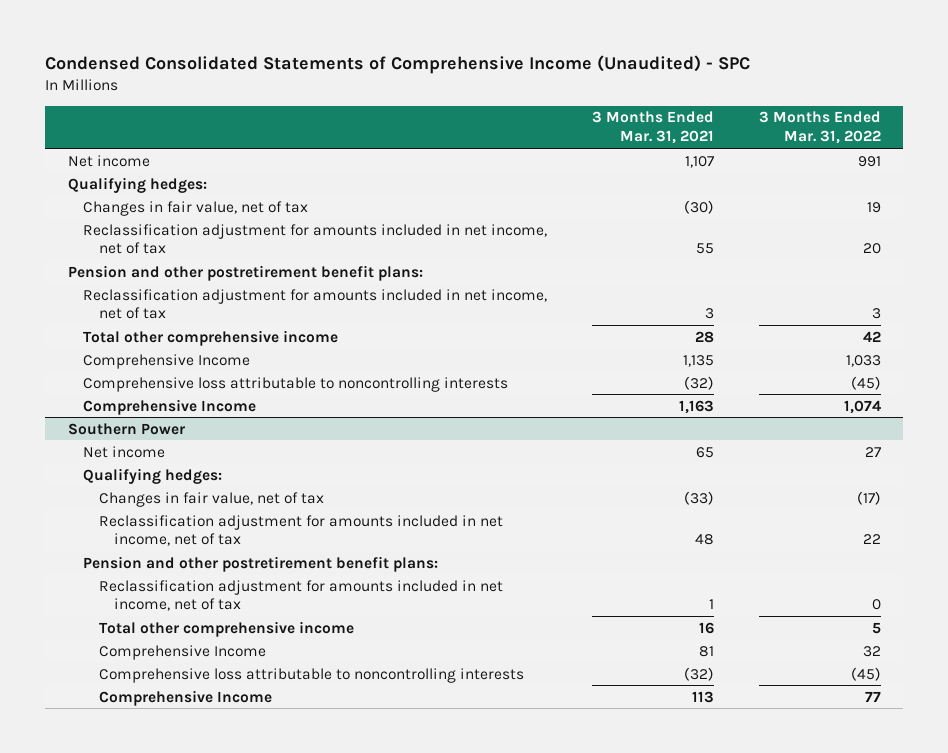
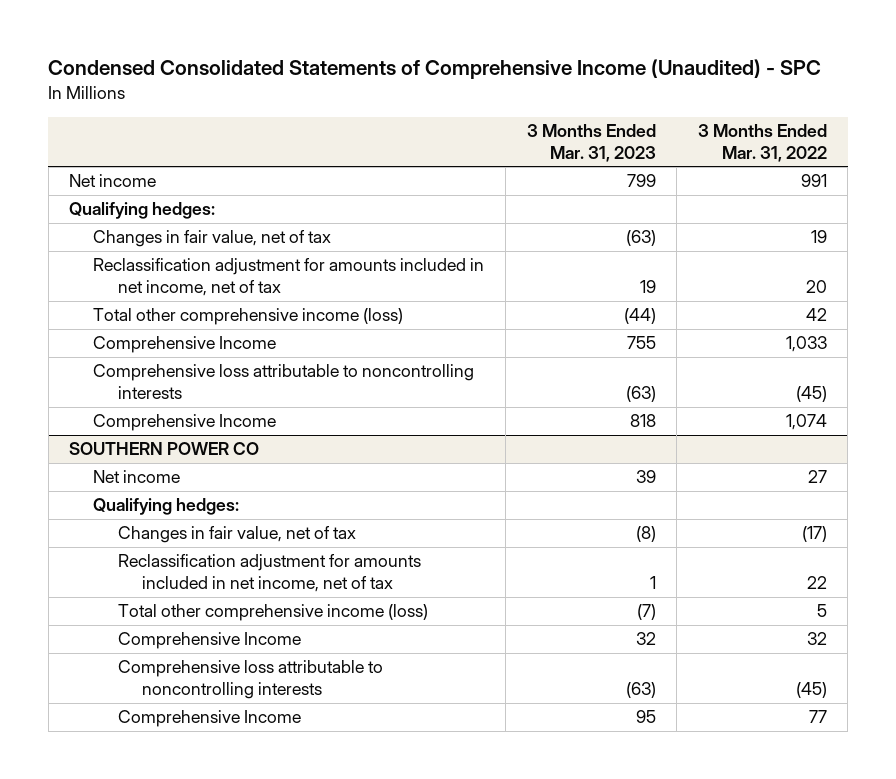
[591,111,714,145] 3 Months Ended Mar. 31, 2021 -> none
none -> [526,124,656,163] 3 Months Ended Mar. 31, 2023
[67,264,423,281] Pension and other postretirement benefit plans: -> none
[83,288,548,320] Reclassification adjustment for amounts included in net income, net of tax -> none
[83,329,339,346] Total other comprehensive income -> [93,308,404,326] Total other comprehensive income (loss)
[67,422,185,435] Southern Power -> [69,442,260,456] SOUTHERN POWER CO
[83,555,439,572] Pension and other postretirement benefit plans: -> none
[98,579,503,612] Reclassification adjustment for amounts included in net income, net of tax -> none
[98,620,354,637] Total other comprehensive income -> [117,604,428,622] Total other comprehensive income (loss)

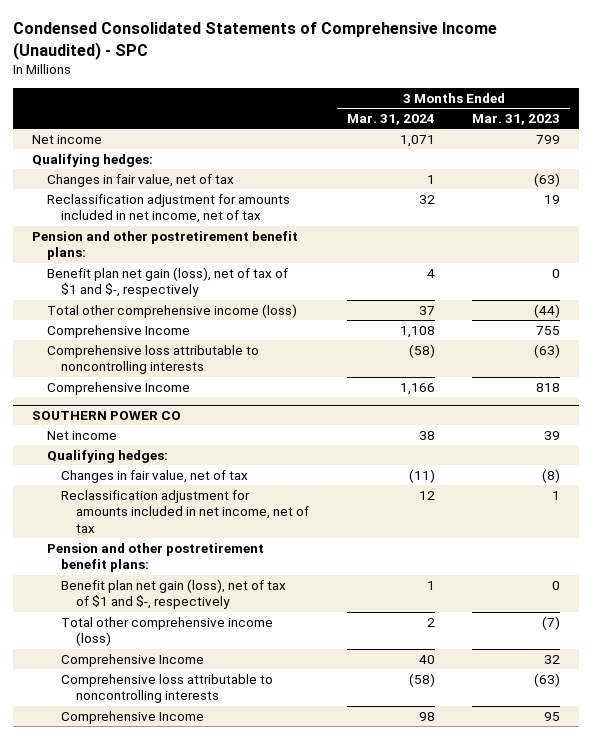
[697,124,827,163] 3 Months Ended Mar. 31, 2022 -> none
none -> [346,114,435,126] Mar. 31, 2024
none -> [31,230,298,261] Pension and other postretirement benefit plans:
none -> [46,266,288,298] Benefit plan net gain (loss), net of tax of $1 and $-, respectively
none -> [46,542,264,573] Pension and other postretirement benefit plans:
none -> [61,578,287,610] Benefit plan net gain (loss), net of tax of $1 and $-, respectively

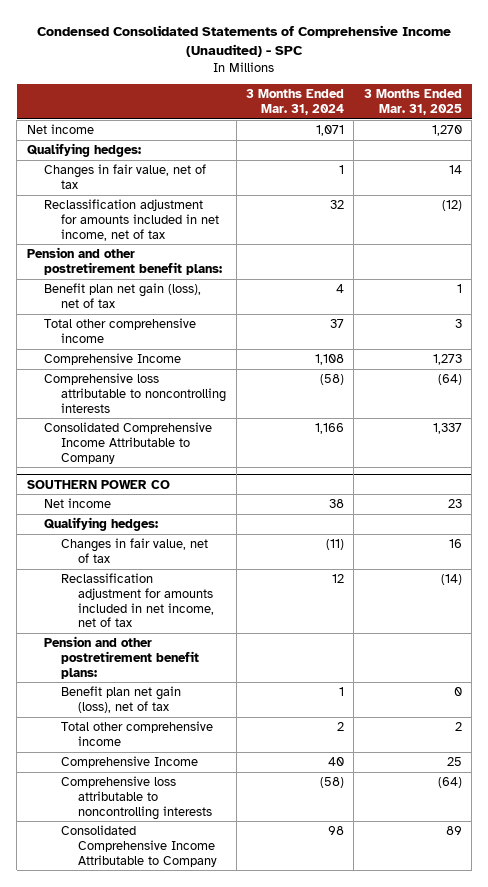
[472,114,561,126] Mar. 31, 2023 -> none
none -> [363,89,462,116] 3 Months Ended Mar. 31, 2025
[46,266,288,298] Benefit plan net gain (loss), net of tax of $1 and $-, respectively -> [43,283,201,308] Benefit plan net gain (loss), net of tax
[46,303,297,318] Total other comprehensive income (loss) -> [43,318,196,343] Total other comprehensive income
[46,381,190,395] Comprehensive Income -> [43,422,212,464] Consolidated Comprehensive Income Attributable to Company
[61,578,287,610] Benefit plan net gain (loss), net of tax of $1 and $-, respectively -> [61,686,182,713] Benefit plan net gain (loss), net of tax
[61,616,274,647] Total other comprehensive income (loss) -> [61,721,214,746] Total other comprehensive income
[61,710,205,724] Comprehensive Income -> [61,825,218,867] Consolidated Comprehensive Income Attributable to Company

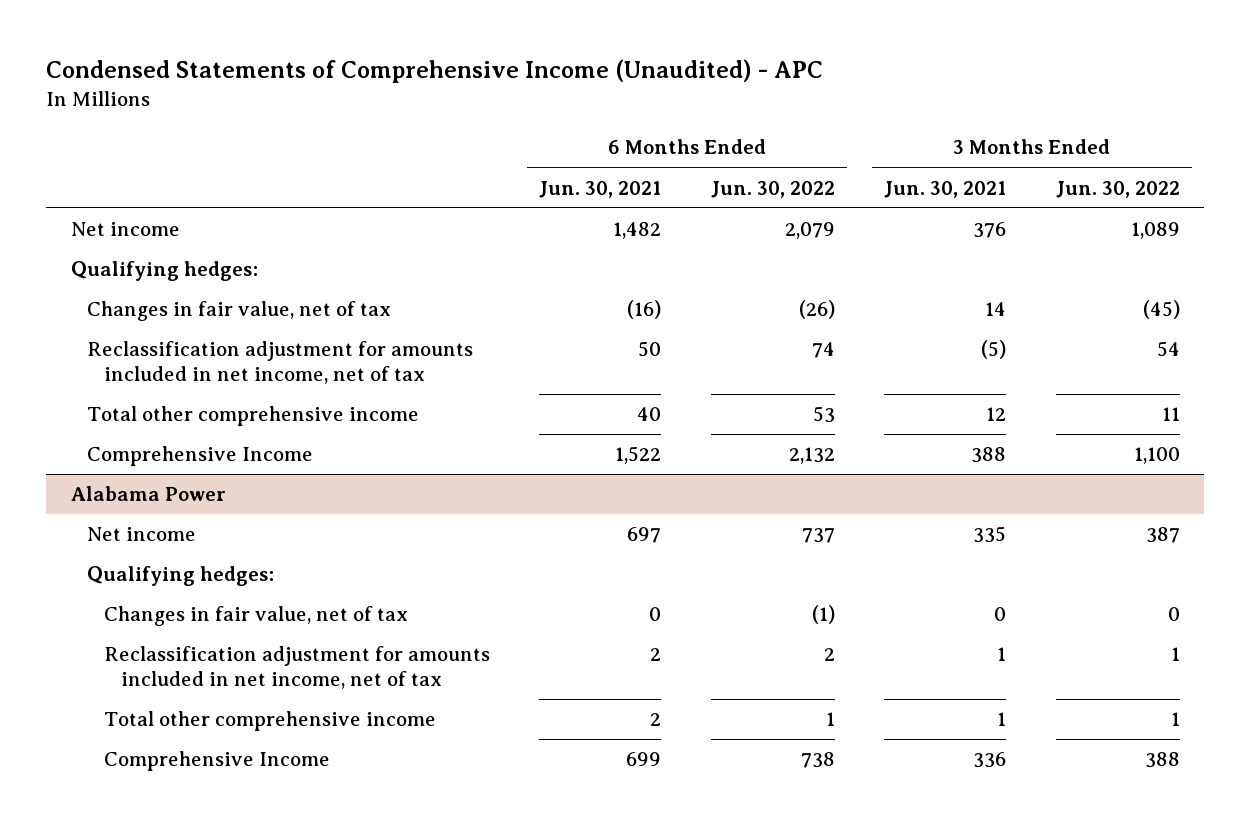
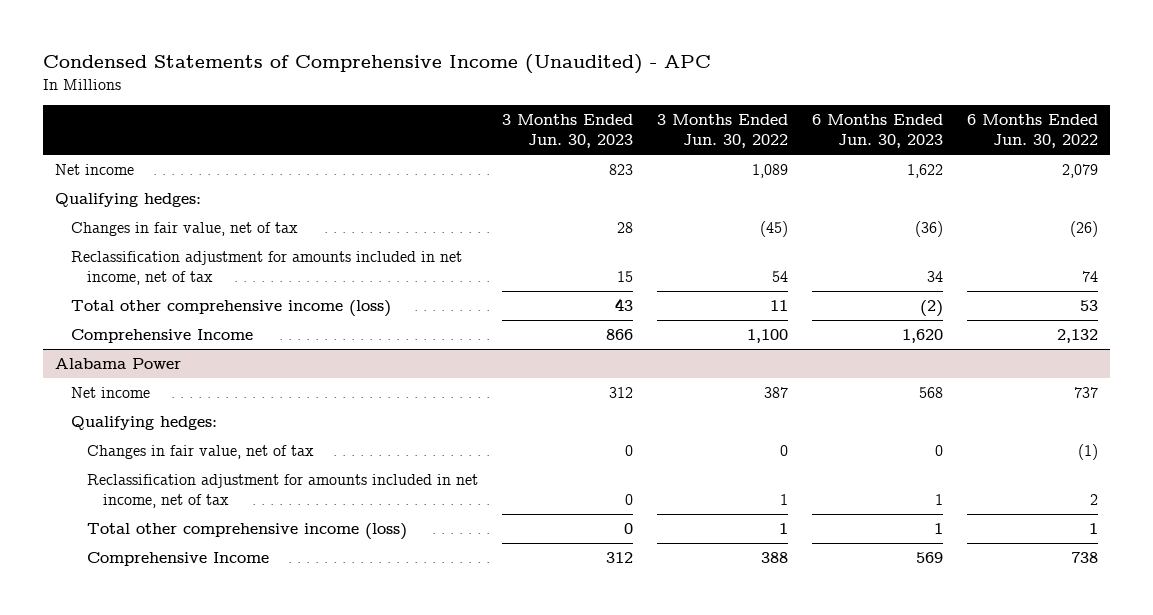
[539,180,662,198] Jun. 30, 2021 -> none
[884,180,1007,198] Jun. 30, 2021 -> none
none -> [502,114,634,149] 3 Months Ended Jun. 30, 2023
none -> [812,114,944,149] 6 Months Ended Jun. 30, 2023
[87,406,420,427] Total other comprehensive income -> [71,299,392,317] Total other comprehensive income (loss)
[103,711,436,732] Total other comprehensive income -> [87,522,408,540] Total other comprehensive income (loss)

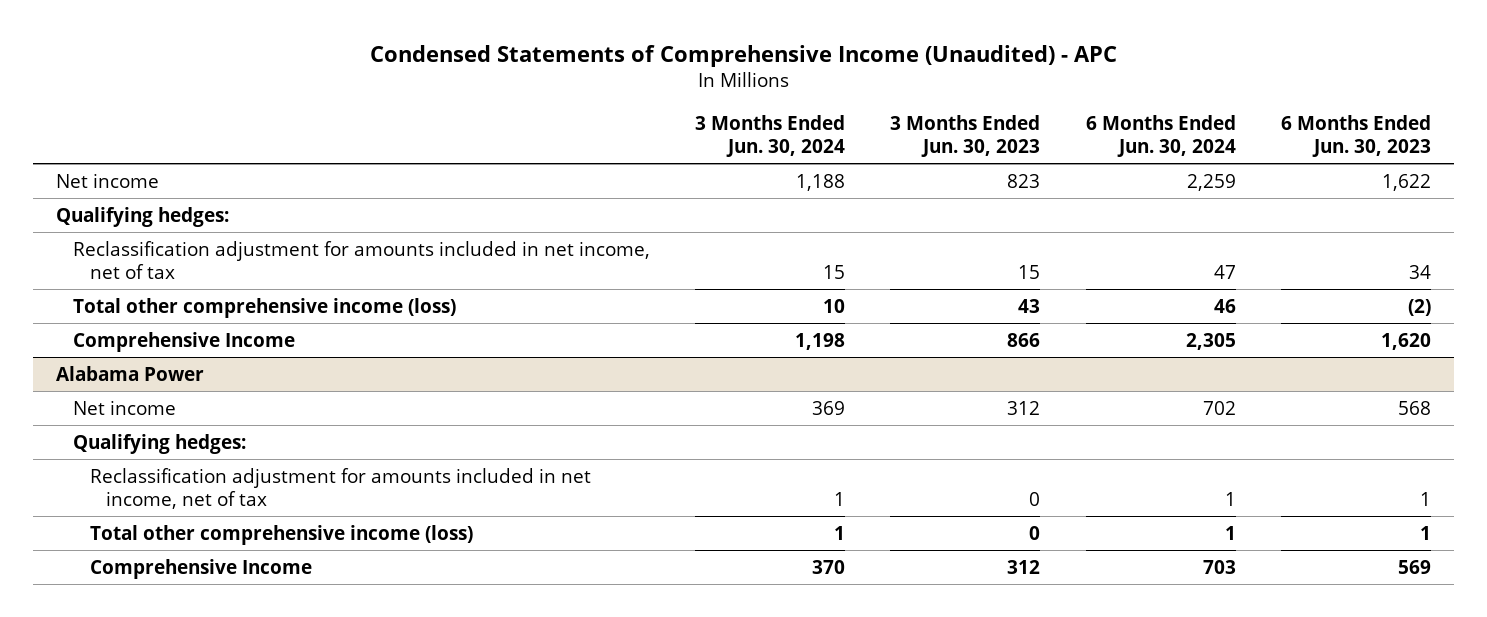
[657,114,789,149] 3 Months Ended Jun. 30, 2022 -> none
[967,114,1099,149] 6 Months Ended Jun. 30, 2022 -> none
none -> [695,114,846,157] 3 Months Ended Jun. 30, 2024
none -> [1085,114,1236,157] 6 Months Ended Jun. 30, 2024
[71,221,299,236] Changes in fair value, net of tax -> none
[87,444,315,459] Changes in fair value, net of tax -> none

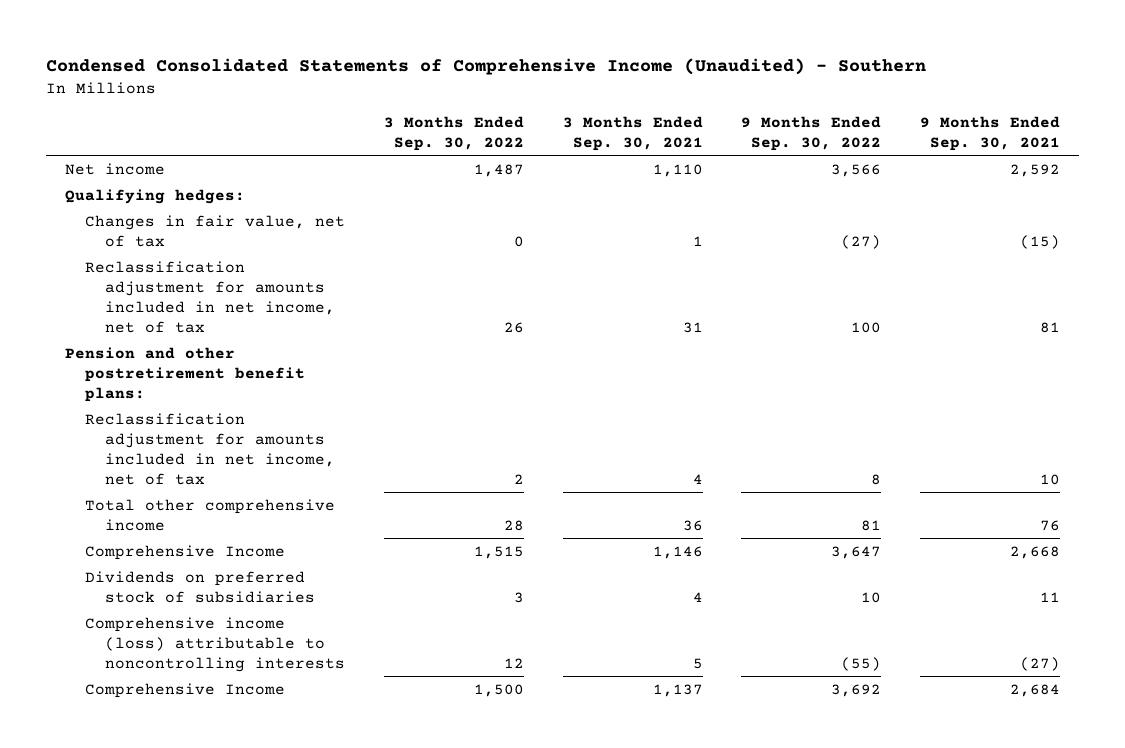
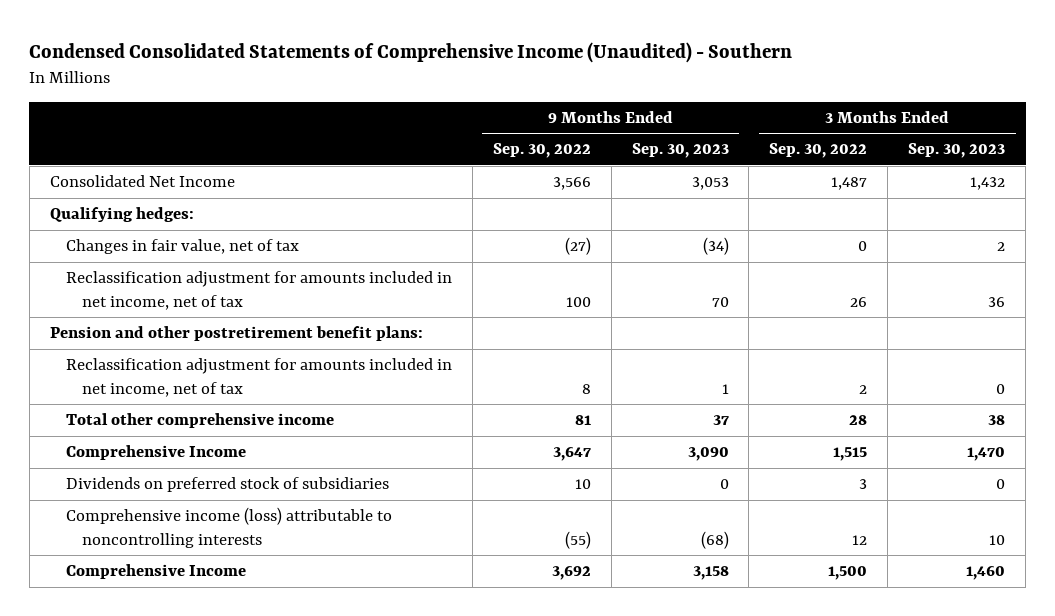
[562,115,703,151] 3 Months Ended Sep. 30, 2021 -> none
[919,115,1060,151] 9 Months Ended Sep. 30, 2021 -> none
none -> [631,143,729,159] Sep. 30, 2023
none -> [908,143,1006,159] Sep. 30, 2023
[65,162,166,175] Net income -> [49,175,235,188] Consolidated Net Income

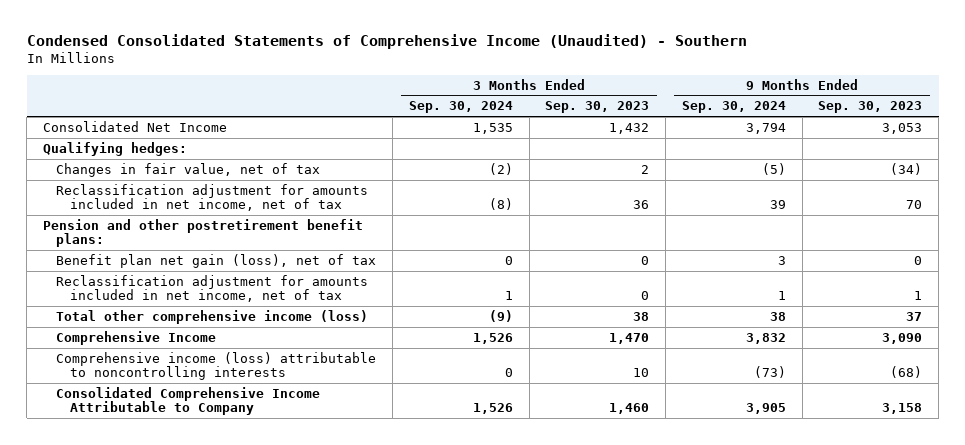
[492,143,591,159] Sep. 30, 2022 -> none
[769,143,868,159] Sep. 30, 2022 -> none
none -> [408,101,513,114] Sep. 30, 2024
none -> [681,101,786,114] Sep. 30, 2024
none -> [56,253,377,268] Benefit plan net gain (loss), net of tax
[65,413,334,429] Total other comprehensive income -> [56,309,369,324] Total other comprehensive income (loss)
[65,477,389,493] Dividends on preferred stock of subsidiaries -> none
[65,564,246,580] Comprehensive Income -> [56,386,321,416] Consolidated Comprehensive Income Attributable to Company

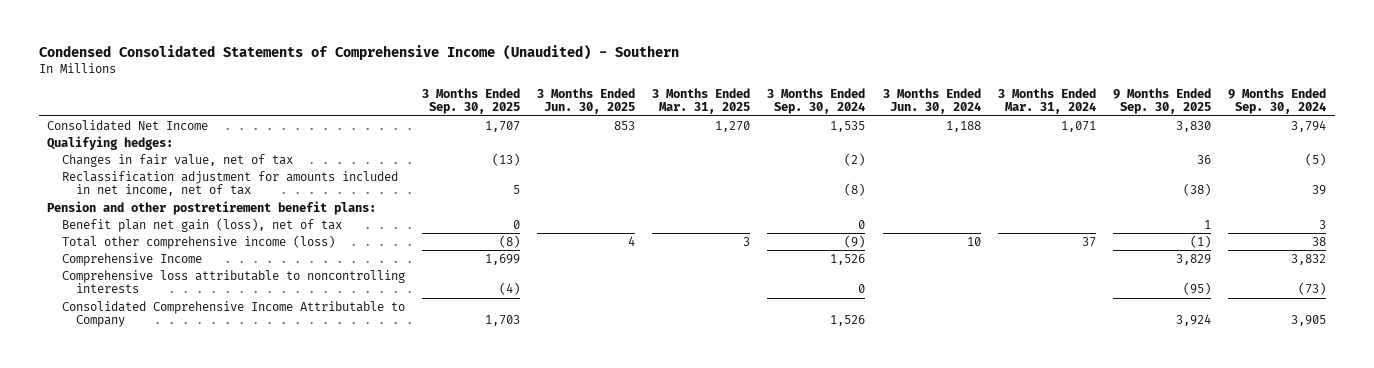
[545,101,650,114] Sep. 30, 2023 -> none
[818,101,923,114] Sep. 30, 2023 -> none
none -> [421,87,520,115] 3 Months Ended Sep. 30, 2025
none -> [537,87,636,115] 3 Months Ended Jun. 30, 2025
none -> [652,87,751,115] 3 Months Ended Mar. 31, 2025
none -> [882,87,981,115] 3 Months Ended Jun. 30, 2024
none -> [997,87,1096,115] 3 Months Ended Mar. 31, 2024
none -> [1113,87,1212,115] 9 Months Ended Sep. 30, 2025
[56,274,369,303] Reclassification adjustment for amounts included in net income, net of tax -> none
[56,351,377,381] Comprehensive income (loss) attributable to noncontrolling interests -> [61,269,405,294] Comprehensive loss attributable to noncontrolling interests

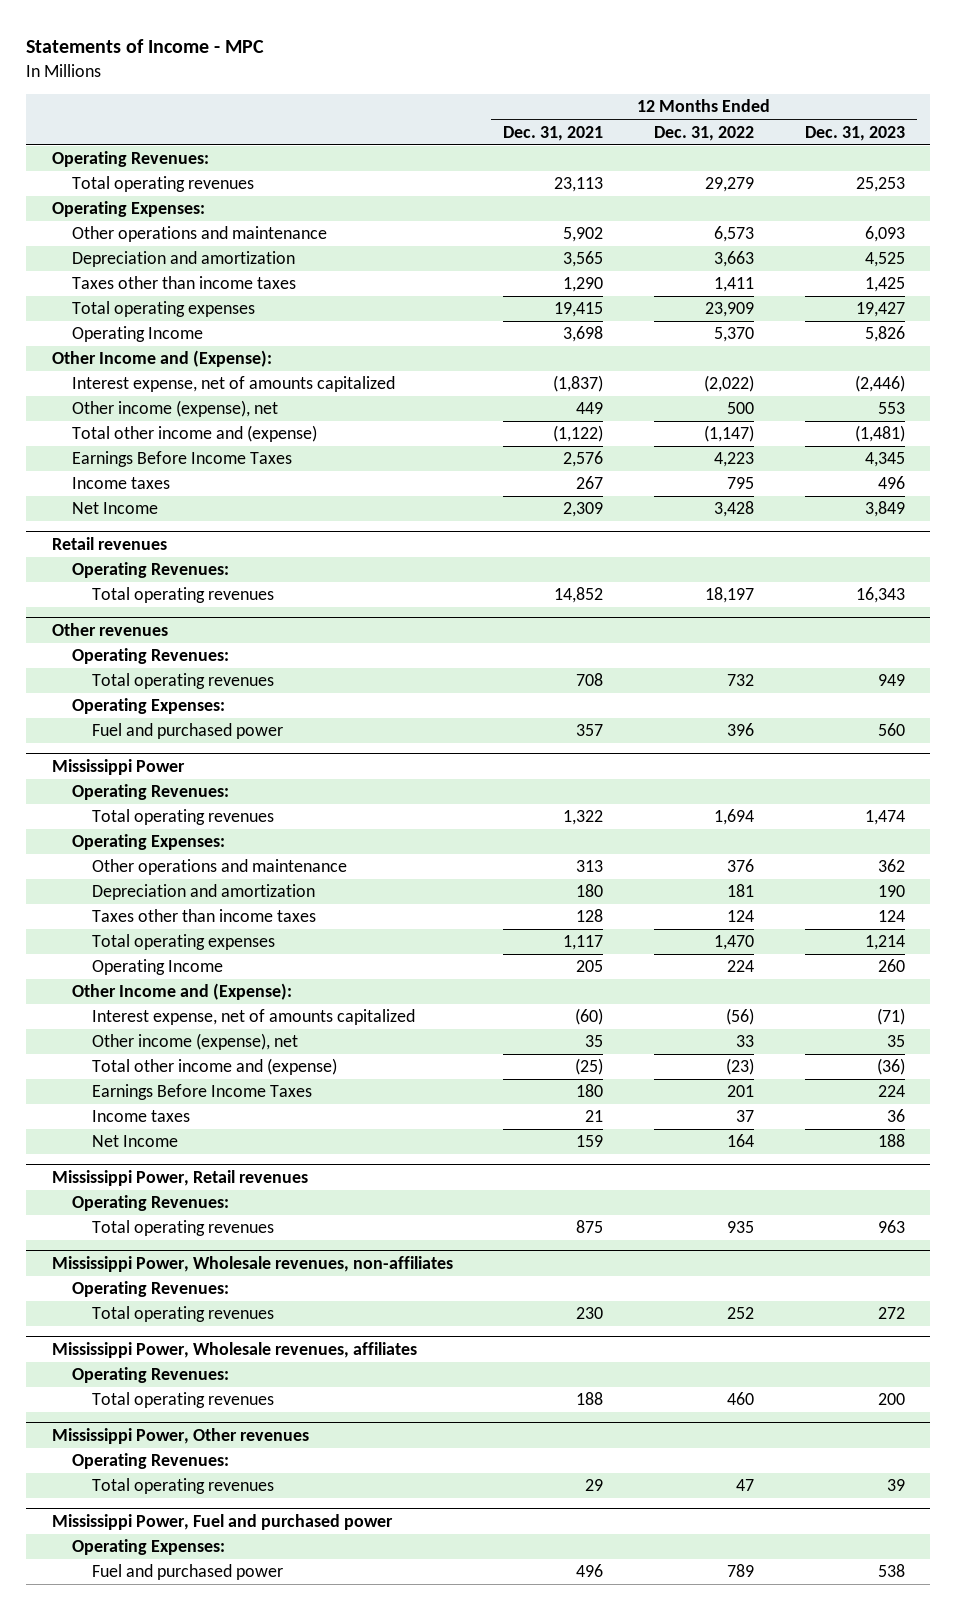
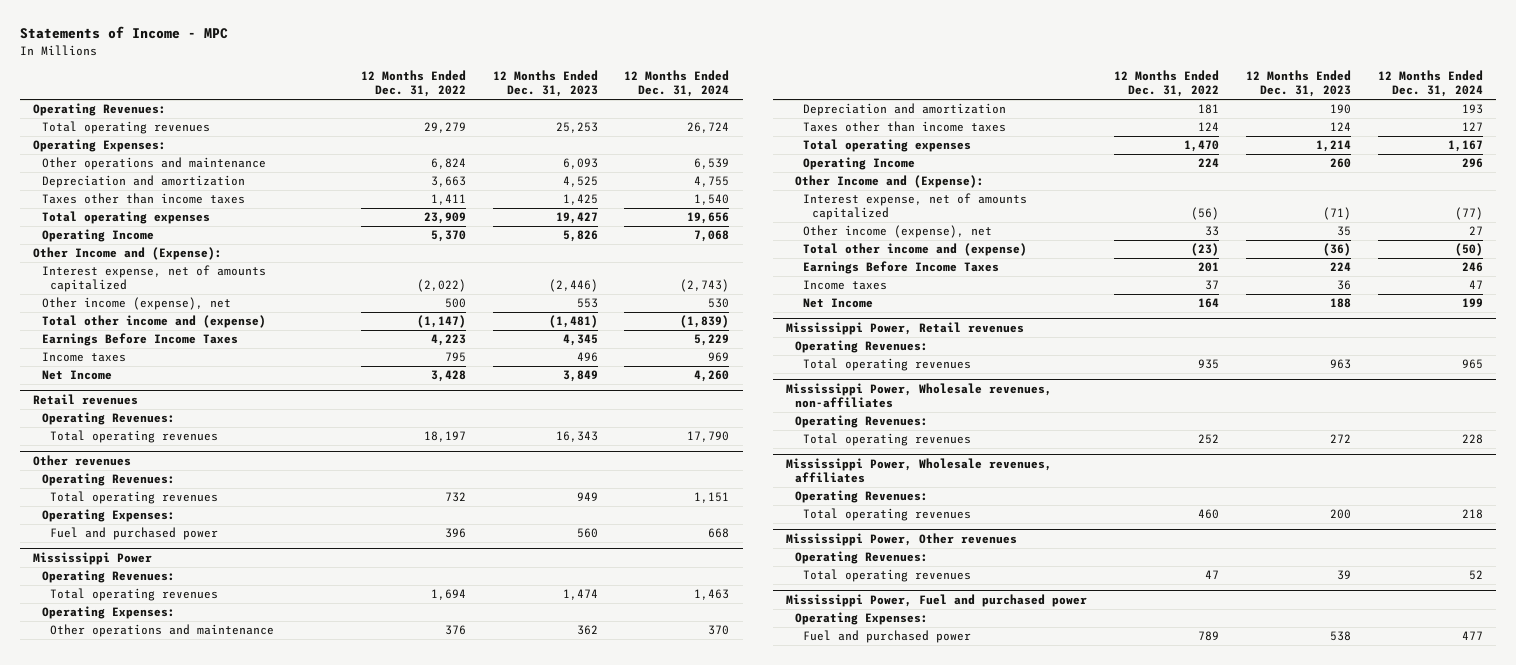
[503,125,604,141] Dec. 31, 2021 -> none
none -> [624,70,730,98] 12 Months Ended Dec. 31, 2024
[714,226,755,243] 6,573 -> [430,158,466,170] 6,824

